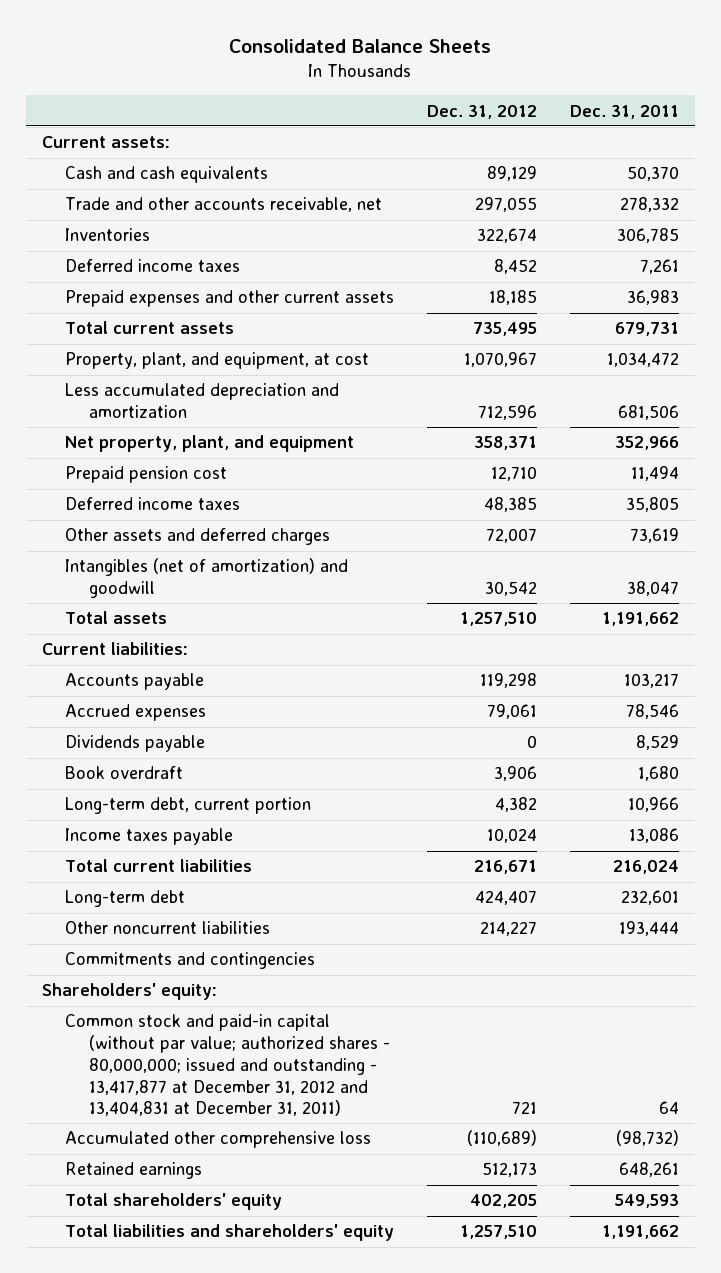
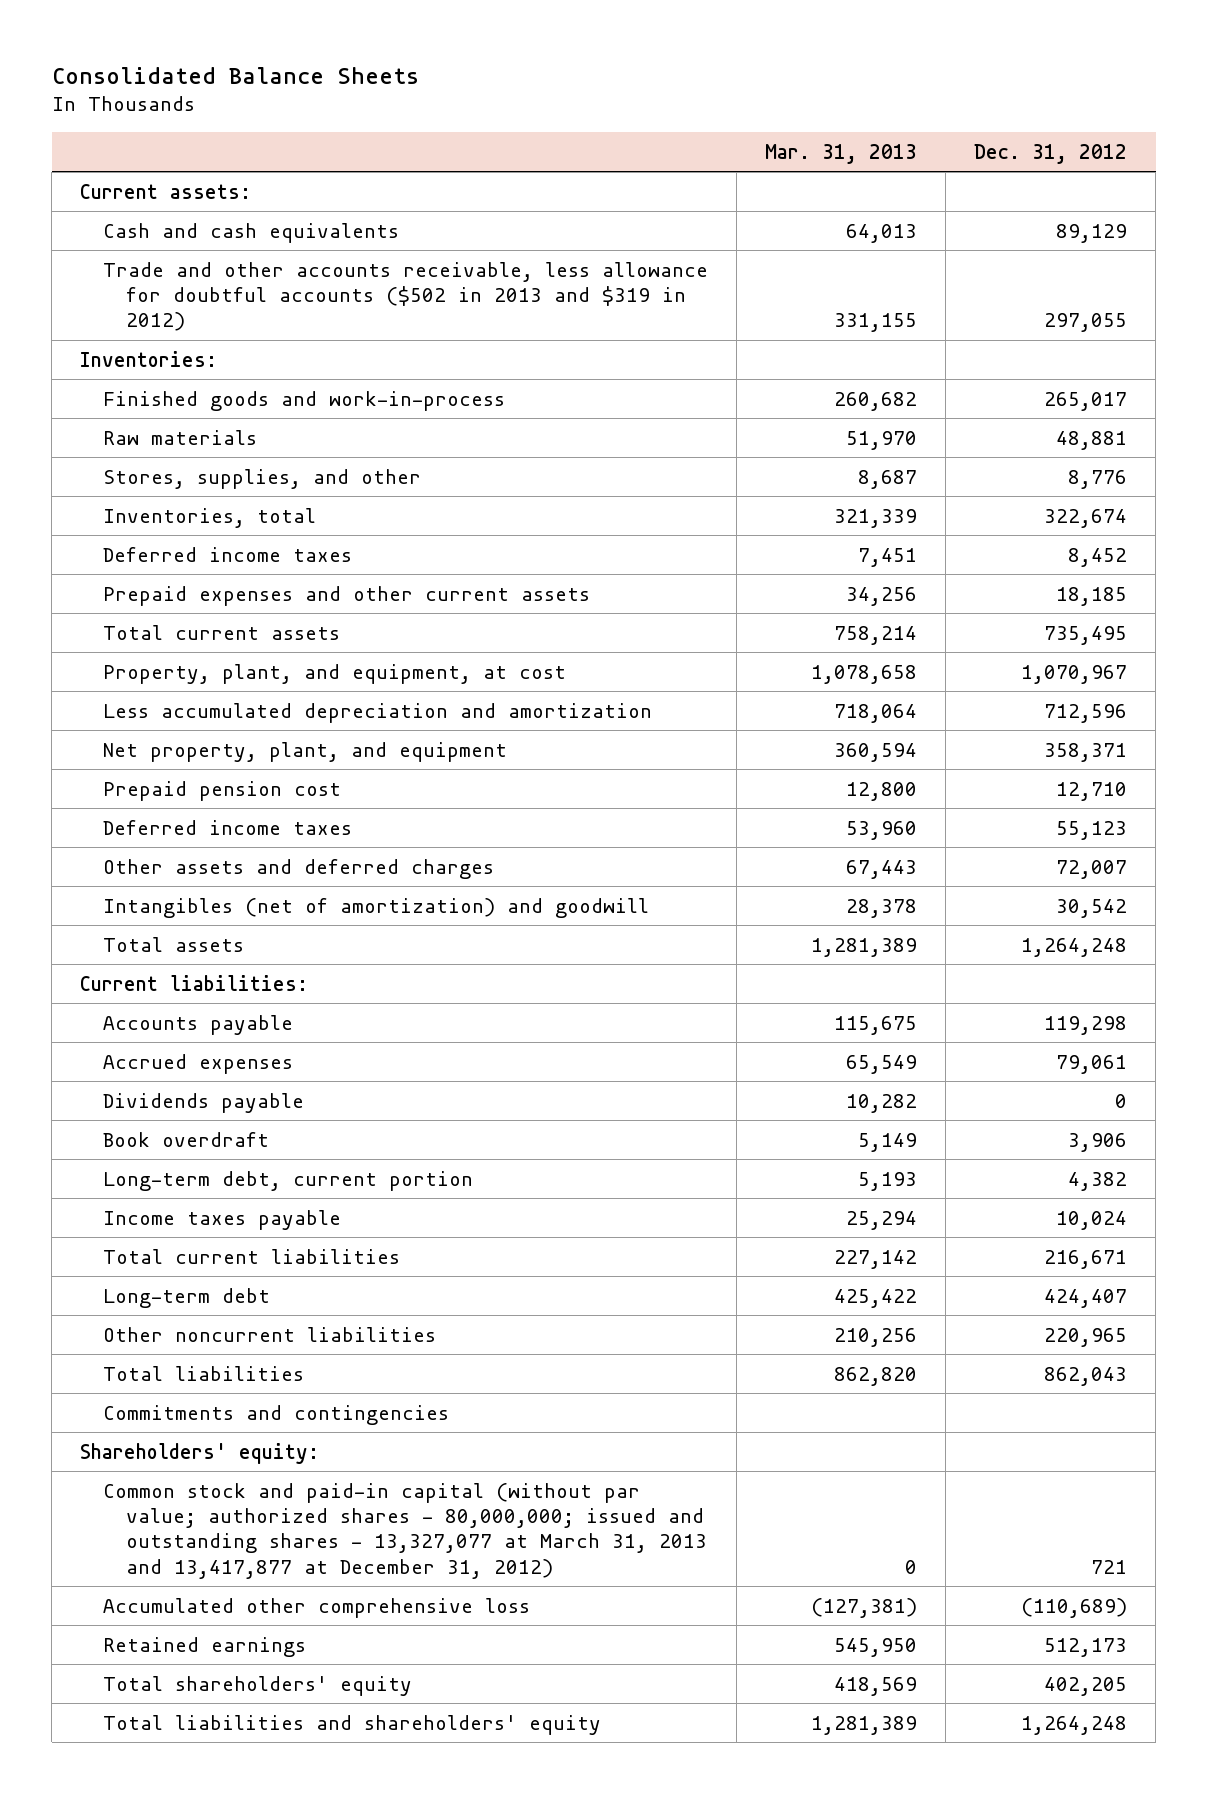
[569,104,679,119] Dec. 31, 2011 -> none
none -> [765,143,918,164] Mar. 31, 2013
[65,197,383,213] Trade and other accounts receivable, net -> [102,261,708,332] Trade and other accounts receivable, less allowance for doubtful accounts ($502 in 2013 and $319 in 2012)
none -> [80,350,218,367] Inventories:
none -> [102,390,505,411] Finished goods and work-in-process
none -> [102,429,257,445] Raw materials
none -> [102,468,421,489] Stores, supplies, and other
[65,228,151,242] Inventories -> [102,507,316,528] Inventories, total
[484,497,538,513] 48,385 -> [1056,820,1128,840] 55,123
[460,612,538,627] 1,257,510 -> [1021,937,1128,957] 1,264,248
[480,921,538,937] 214,227 -> [1044,1327,1128,1347] 220,965
none -> [102,1365,304,1381] Total liabilities
[65,1014,390,1117] Common stock and paid-in capital (without par value; authorized shares - 80,000,000; issued and outstanding - 13,417,877 at December 31, 2012 and 13,404,831 at December 31, 2011) -> [102,1482,707,1579] Common stock and paid-in capital (without par value; authorized shares - 80,000,000; issued and outstanding shares - 13,327,077 at March 31, 2013 and 13,417,877 at December 31, 2012)
[460,1225,538,1240] 1,257,510 -> [1021,1715,1128,1735] 1,264,248

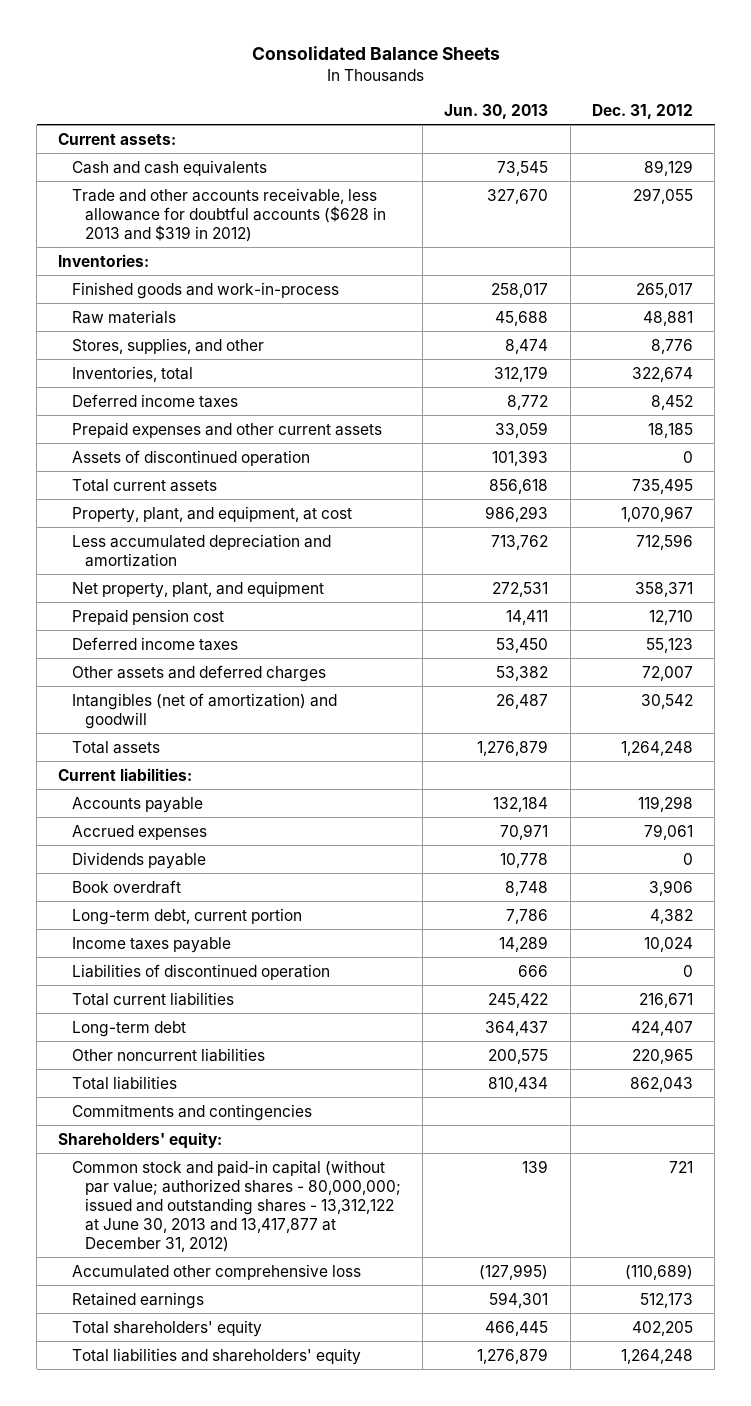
[765,143,918,164] Mar. 31, 2013 -> none
none -> [444,103,549,119] Jun. 30, 2013
[102,261,708,332] Trade and other accounts receivable, less allowance for doubtful accounts ($502 in 2013 and $319 in 2012) -> [71,187,386,242] Trade and other accounts receivable, less allowance for doubtful accounts ($628 in 2013 and $319 in 2012)
none -> [71,449,310,466] Assets of discontinued operation
none -> [71,963,330,980] Liabilities of discontinued operation
[102,1482,707,1579] Common stock and paid-in capital (without par value; authorized shares - 80,000,000; issued and outstanding shares - 13,327,077 at March 31, 2013 and 13,417,877 at December 31, 2012) -> [71,1159,401,1252] Common stock and paid-in capital (without par value; authorized shares - 80,000,000; issued and outstanding shares - 13,312,122 at June 30, 2013 and 13,417,877 at December 31, 2012)

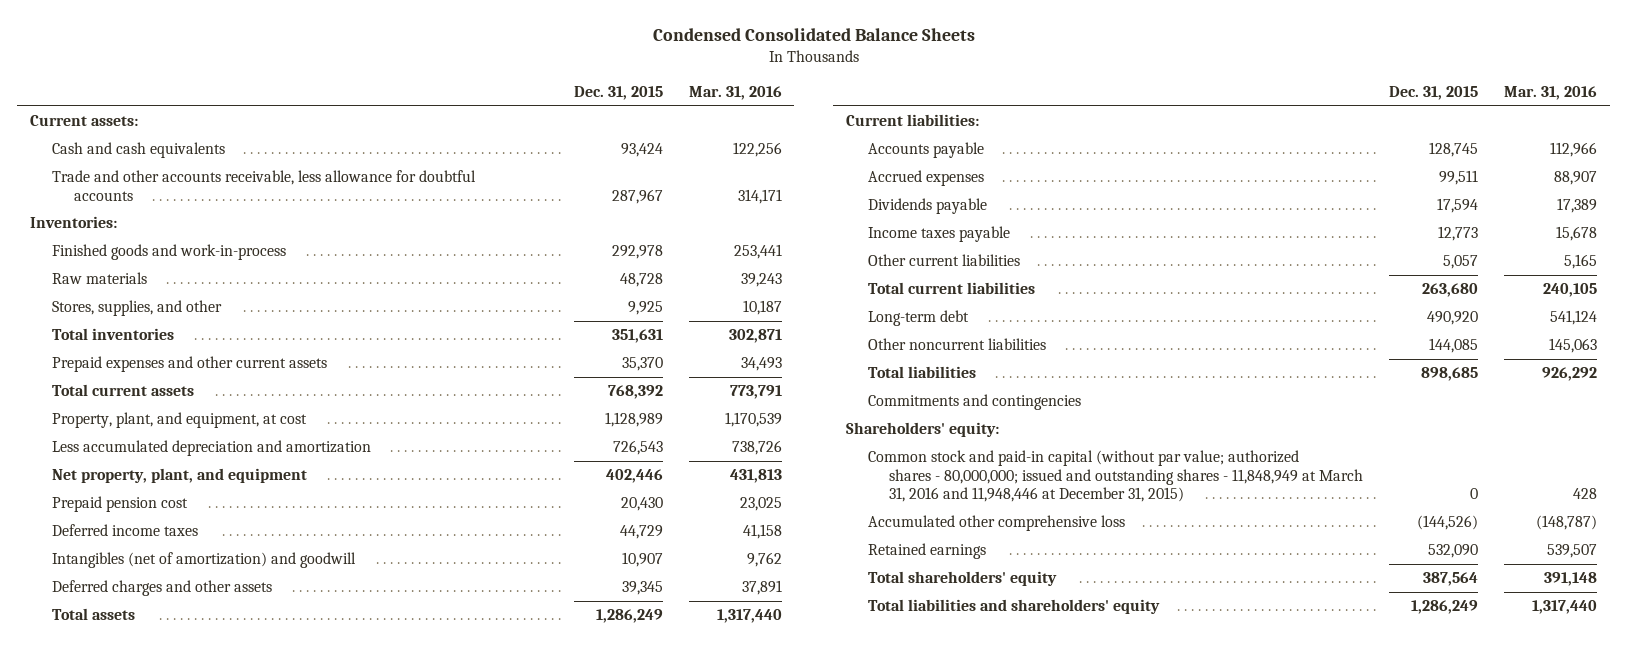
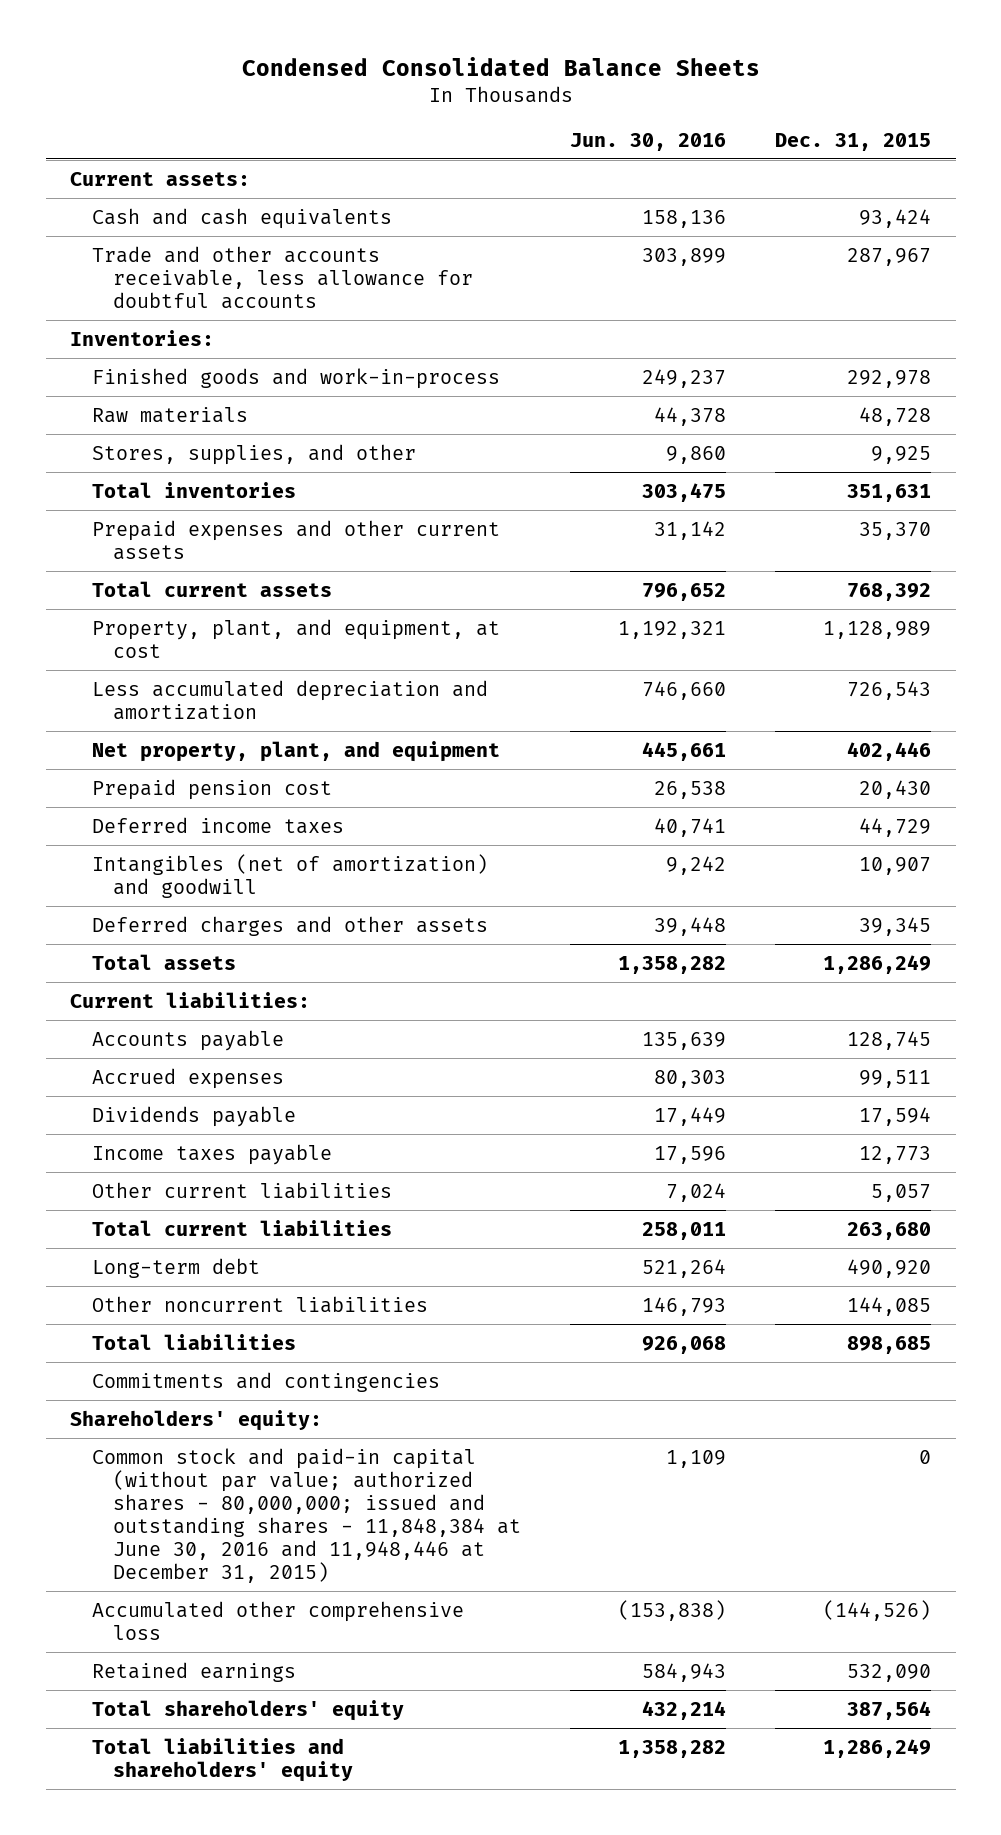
[688,85,782,100] Mar. 31, 2016 -> none
none -> [570,132,727,151] Jun. 30, 2016
[867,450,1364,502] Common stock and paid-in capital (without par value; authorized shares - 80,000,000; issued and outstanding shares - 11,848,949 at March 31, 2016 and 11,948,446 at December 31, 2015) -> [91,1447,522,1584] Common stock and paid-in capital (without par value; authorized shares - 80,000,000; issued and outstanding shares - 11,848,384 at June 30, 2016 and 11,948,446 at December 31, 2015)

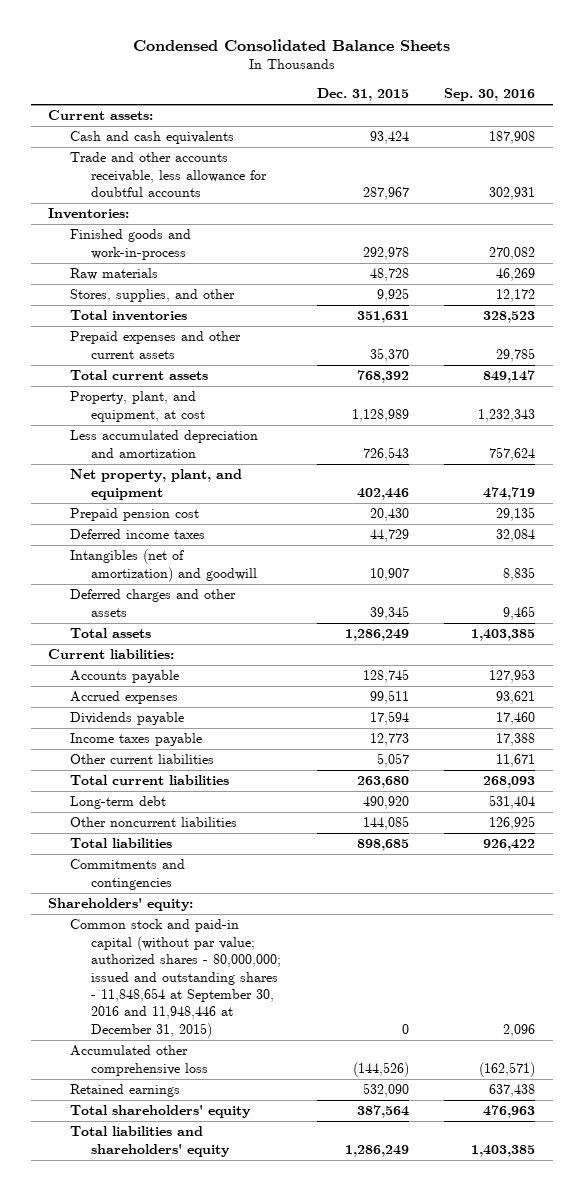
[570,132,727,151] Jun. 30, 2016 -> none
none -> [444,88,536,102] Sep. 30, 2016
[91,1447,522,1584] Common stock and paid-in capital (without par value; authorized shares - 80,000,000; issued and outstanding shares - 11,848,384 at June 30, 2016 and 11,948,446 at December 31, 2015) -> [69,919,282,1038] Common stock and paid-in capital (without par value; authorized shares - 80,000,000; issued and outstanding shares - 11,848,654 at September 30, 2016 and 11,948,446 at December 31, 2015)

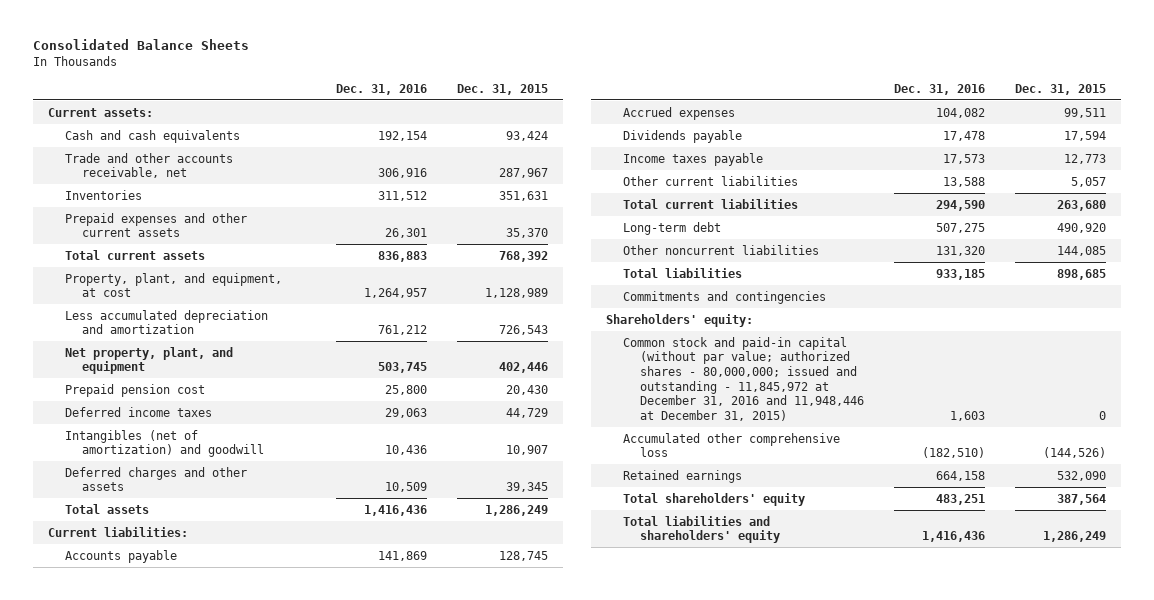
[132,39,450,52] Condensed Consolidated Balance Sheets -> [32,39,249,51] Consolidated Balance Sheets
[444,88,536,102] Sep. 30, 2016 -> none
none -> [335,83,427,95] Dec. 31, 2016
[48,208,130,220] Inventories: -> none
[69,229,191,260] Finished goods and work-in-process -> none
[69,268,158,281] Raw materials -> none
[69,289,235,303] Stores, supplies, and other -> none
[69,152,268,198] Trade and other accounts receivable, less allowance for doubtful accounts -> [64,152,233,179] Trade and other accounts receivable, net
[69,310,187,322] Total inventories -> [64,189,142,200] Inventories
[69,919,282,1038] Common stock and paid-in capital (without par value; authorized shares - 80,000,000; issued and outstanding shares - 11,848,654 at September 30, 2016 and 11,948,446 at December 31, 2015) -> [623,336,865,422] Common stock and paid-in capital (without par value; authorized shares - 80,000,000; issued and outstanding - 11,845,972 at December 31, 2016 and 11,948,446 at December 31, 2015)

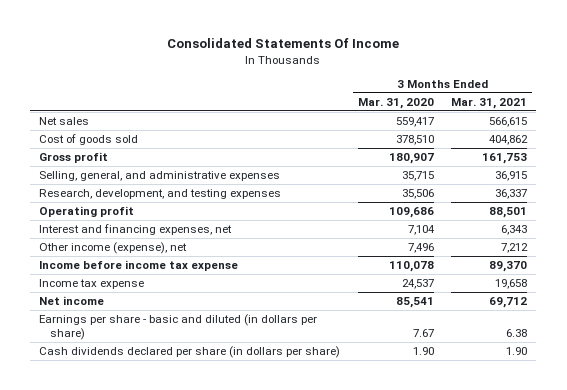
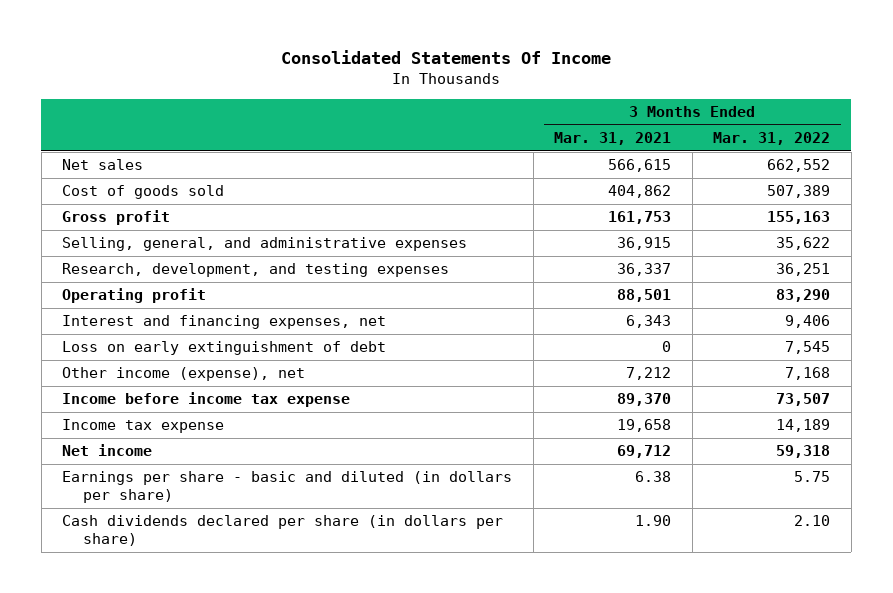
[357,97,434,109] Mar. 31, 2020 -> none
none -> [713,132,831,146] Mar. 31, 2022
none -> [62,341,387,356] Loss on early extinguishment of debt

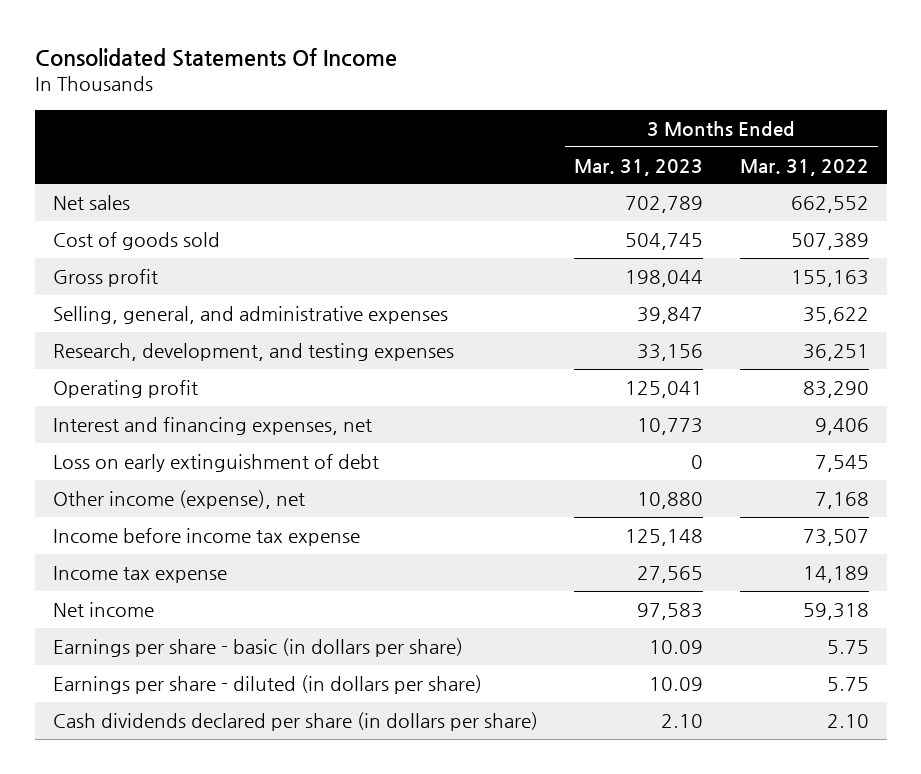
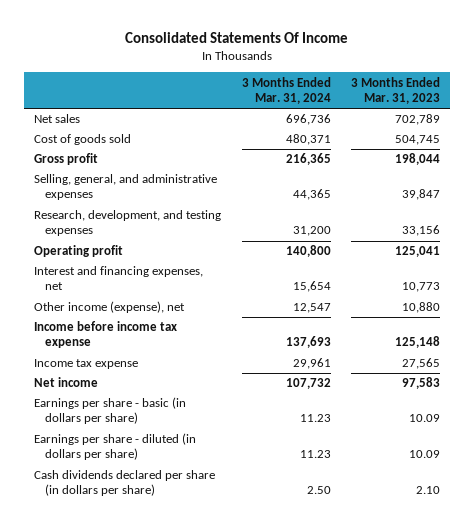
[739,158,869,176] Mar. 31, 2022 -> none
none -> [241,76,331,104] 3 Months Ended Mar. 31, 2024
[52,454,379,473] Loss on early extinguishment of debt -> none

